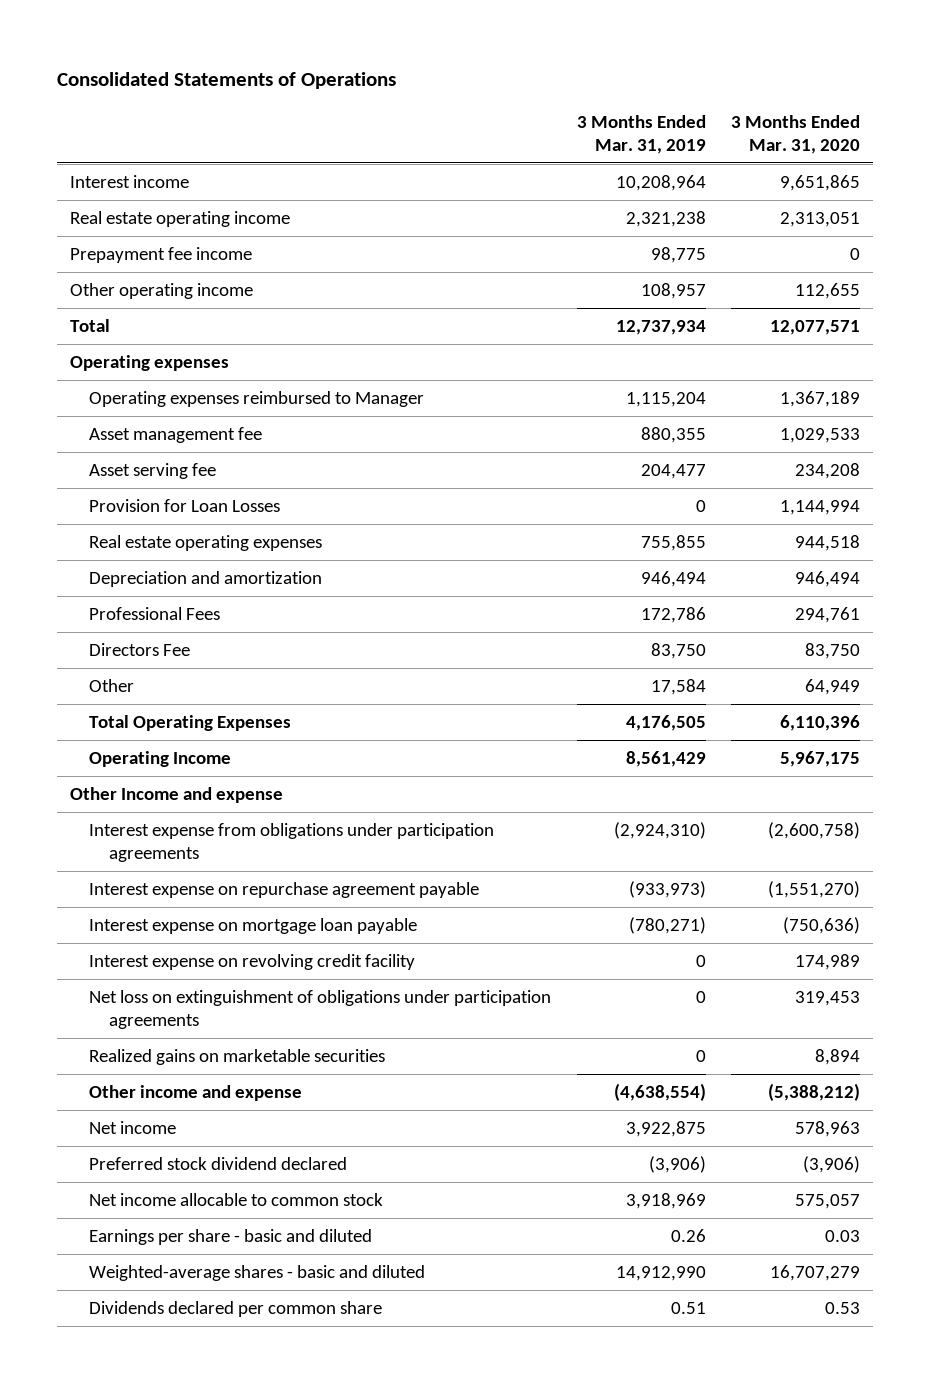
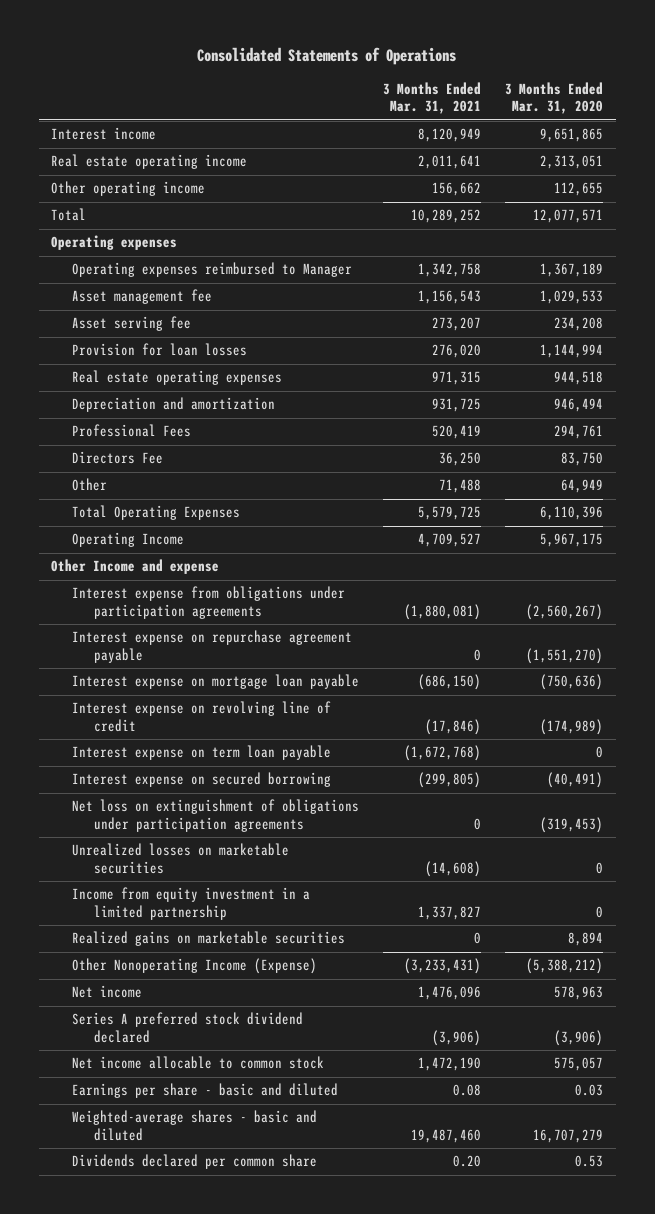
[576,115,706,154] 3 Months Ended Mar. 31, 2019 -> none
none -> [383,81,482,115] 3 Months Ended Mar. 31, 2021
[69,247,252,264] Prepayment fee income -> none
[89,499,281,513] Provision for Loan Losses -> [72,343,248,357] Provision for loan losses
[768,822,861,840] (2,600,758) -> [526,603,604,620] (2,560,267)
[89,954,416,971] Interest expense on revolving credit facility -> [72,701,332,732] Interest expense on revolving line of credit
[795,954,861,971] 174,989 -> [540,718,604,735] (174,989)
none -> [72,745,332,761] Interest expense on term loan payable
none -> [72,772,332,788] Interest expense on secured borrowing
[795,991,861,1007] 319,453 -> [540,816,604,833] (319,453)
none -> [72,843,290,874] Unrealized losses on marketable securities
none -> [72,887,311,920] Income from equity investment in a limited partnership
[89,1085,303,1102] Other income and expense -> [72,958,318,975] Other Nonoperating Income (Expense)
[89,1157,348,1171] Preferred stock dividend declared -> [72,1012,304,1043] Series A preferred stock dividend declared

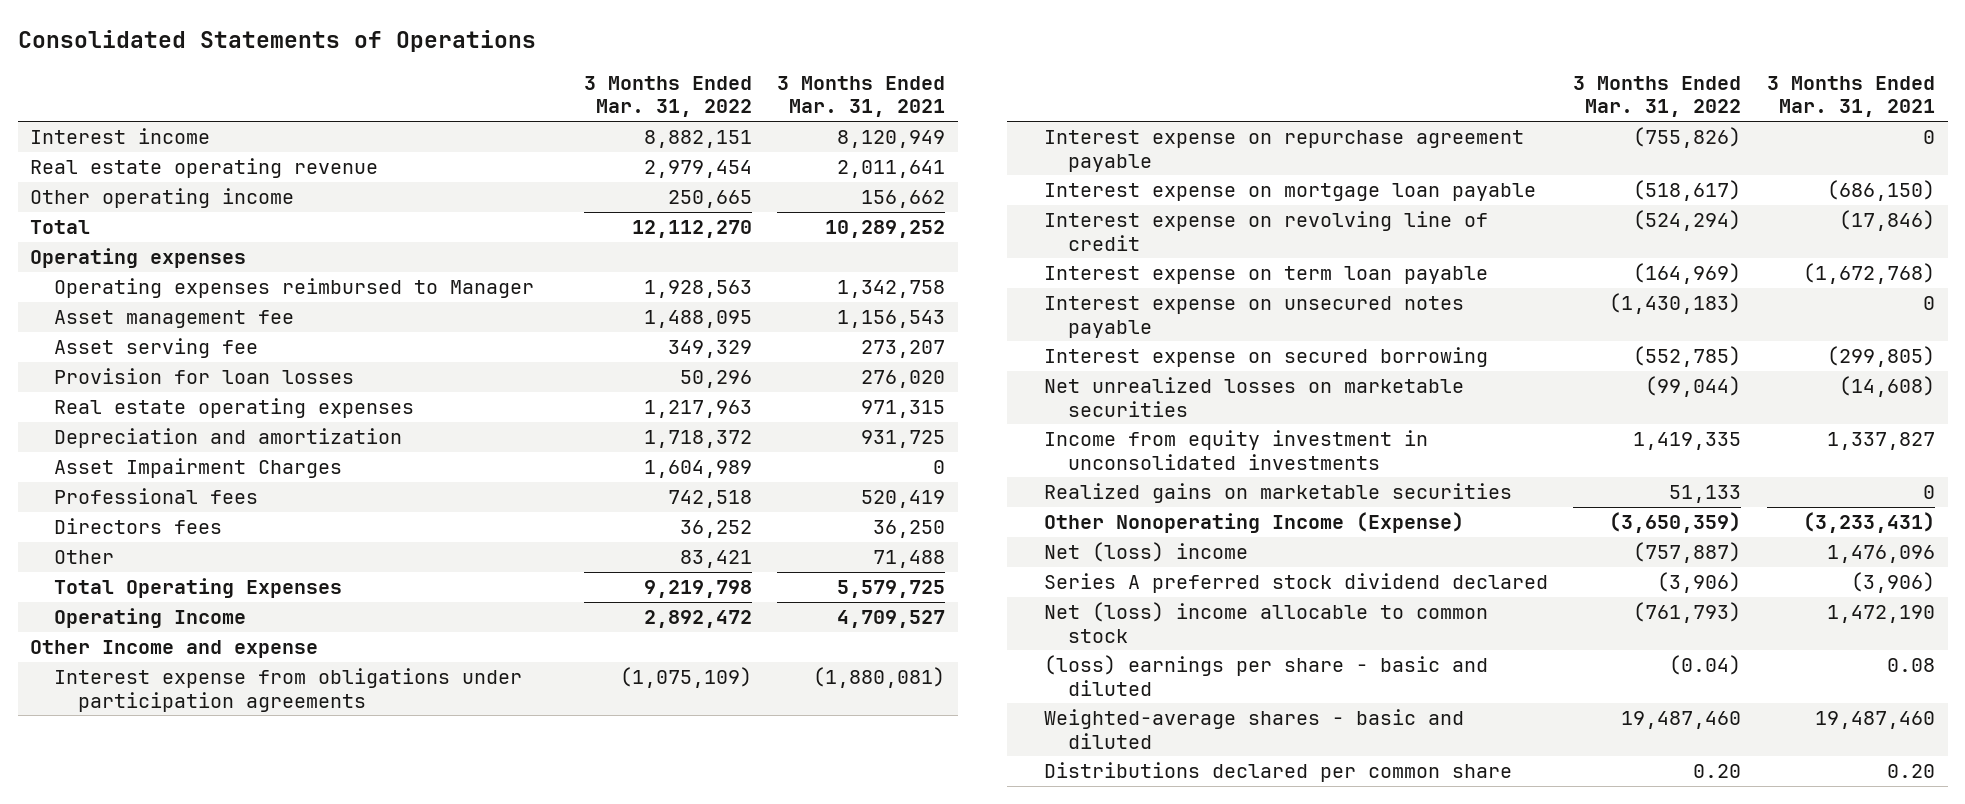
[505,81,604,115] 3 Months Ended Mar. 31, 2020 -> none
none -> [583,75,752,118] 3 Months Ended Mar. 31, 2022
[51,154,248,170] Real estate operating income -> [30,158,379,179] Real estate operating revenue
none -> [54,458,343,479] Asset Impairment Charges
[72,424,192,438] Professional Fees -> [54,488,259,505] Professional fees
[72,451,164,465] Directors Fee -> [54,518,223,535] Directors fees
none -> [1043,296,1464,338] Interest expense on unsecured notes payable
[72,799,360,832] Net loss on extinguishment of obligations under participation agreements -> none
[72,843,290,874] Unrealized losses on marketable securities -> [1043,377,1464,417] Net unrealized losses on marketable securities
[72,887,311,920] Income from equity investment in a limited partnership -> [1043,430,1428,470] Income from equity investment in unconsolidated investments
[72,985,143,999] Net income -> [1043,542,1248,563] Net (loss) income
[72,1056,325,1070] Net income allocable to common stock -> [1043,602,1488,643] Net (loss) income allocable to common stock
[72,1083,339,1099] Earnings per share - basic and diluted -> [1043,655,1488,696] (loss) earnings per share - basic and diluted
[72,1154,318,1170] Dividends declared per common share -> [1043,762,1512,783] Distributions declared per common share

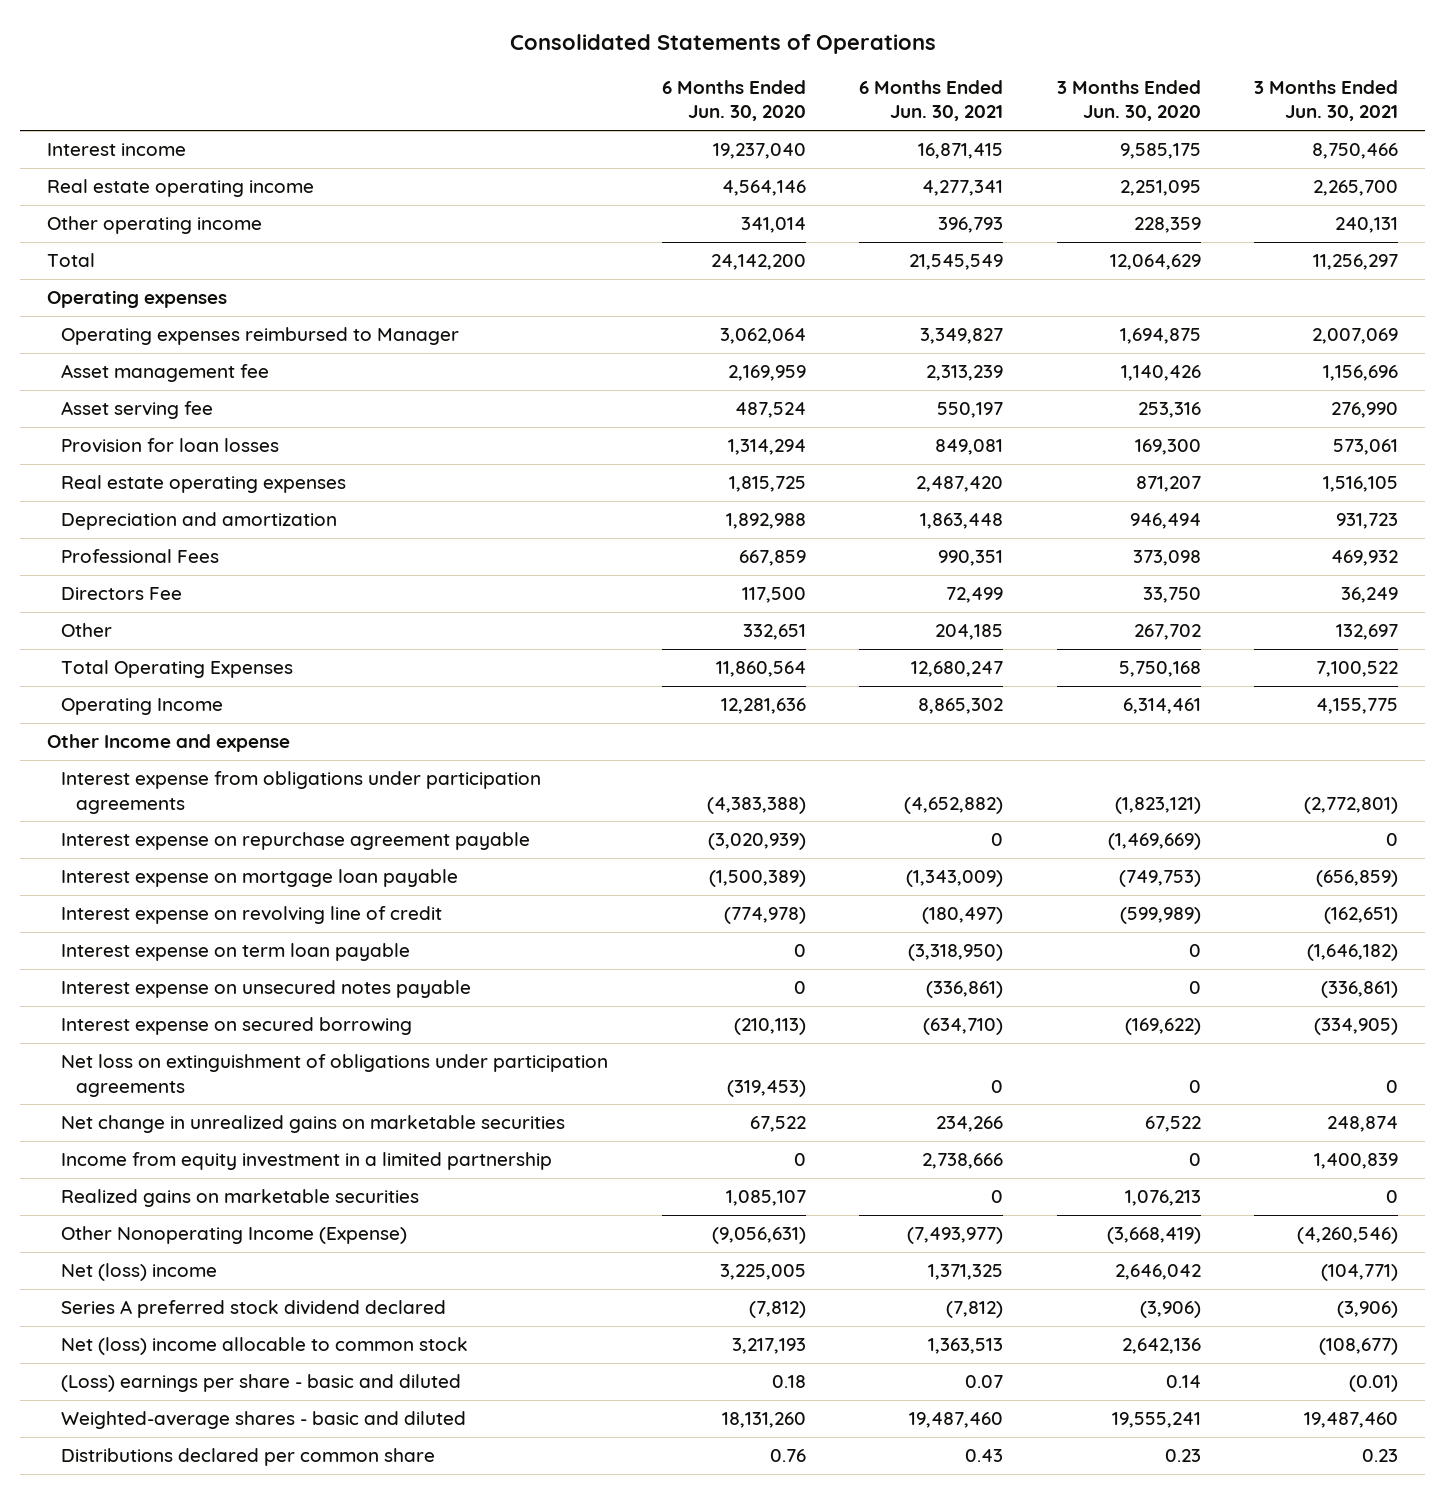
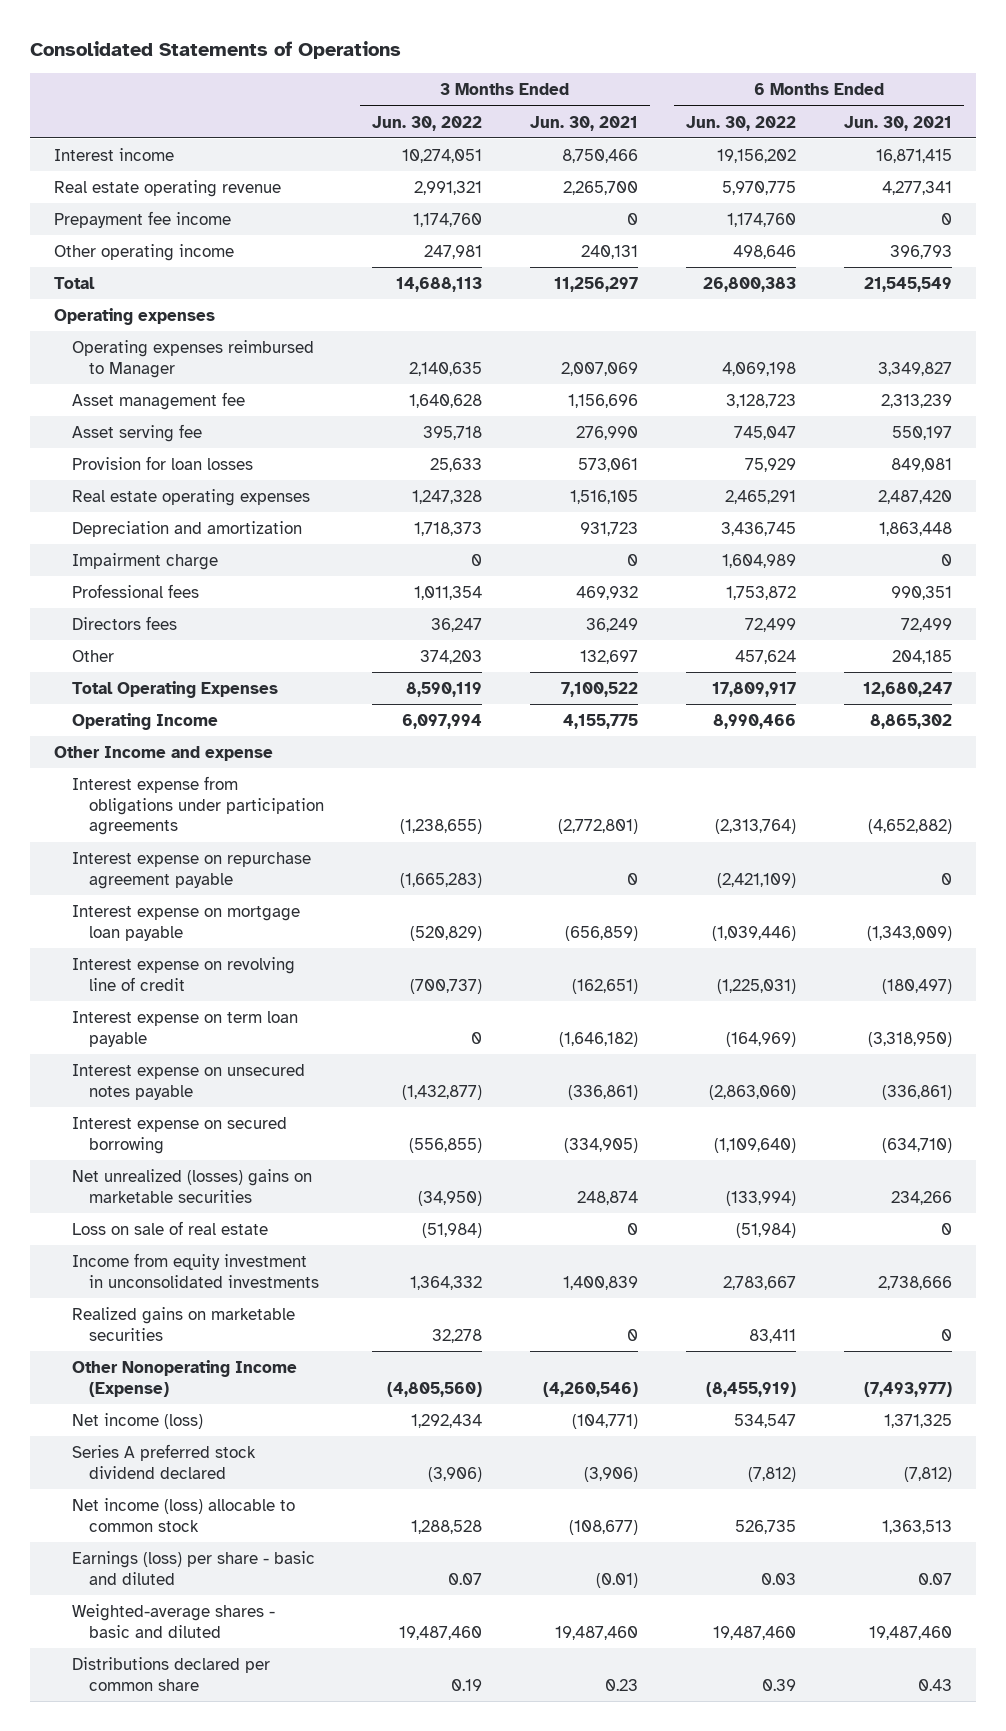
[661,80,806,122] 6 Months Ended Jun. 30, 2020 -> none
[1056,80,1201,122] 3 Months Ended Jun. 30, 2020 -> none
none -> [372,115,483,131] Jun. 30, 2022
none -> [686,115,797,131] Jun. 30, 2022
[46,179,314,198] Real estate operating income -> [53,179,281,197] Real estate operating revenue
none -> [53,210,231,228] Prepayment fee income
none -> [71,552,218,570] Impairment charge
[61,549,220,564] Professional Fees -> [71,583,199,598] Professional fees
[61,587,183,601] Directors Fee -> [71,615,177,630] Directors fees
[61,1054,609,1097] Net loss on extinguishment of obligations under participation agreements -> none
[61,1115,566,1134] Net change in unrealized gains on marketable securities -> [71,1168,312,1203] Net unrealized (losses) gains on marketable securities
none -> [71,1220,268,1235] Loss on sale of real estate
[61,1152,553,1171] Income from equity investment in a limited partnership -> [71,1252,320,1288] Income from equity investment in unconsolidated investments
[61,1263,218,1282] Net (loss) income -> [71,1412,203,1429] Net income (loss)
[61,1337,469,1356] Net (loss) income allocable to common stock -> [71,1497,295,1532] Net income (loss) allocable to common stock
[61,1374,462,1393] (Loss) earnings per share - basic and diluted -> [71,1550,315,1585] Earnings (loss) per share - basic and diluted

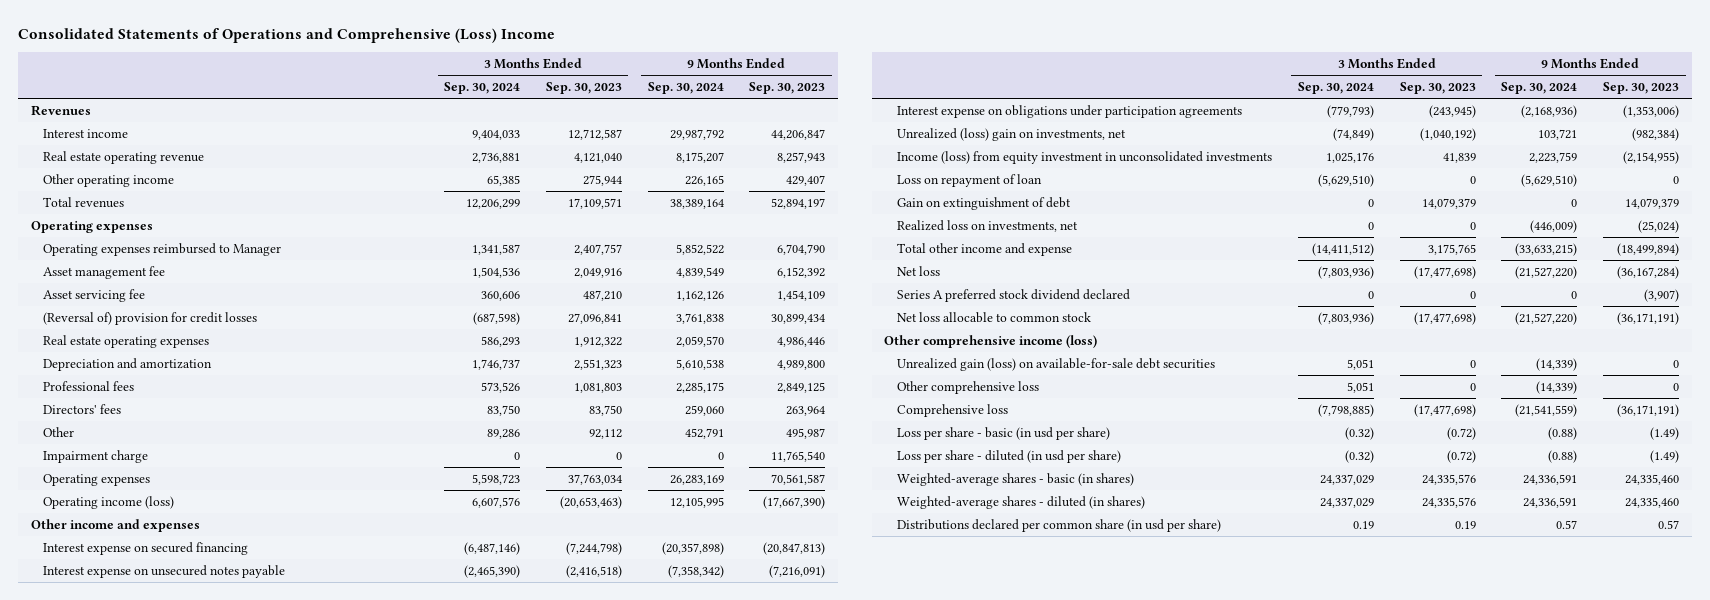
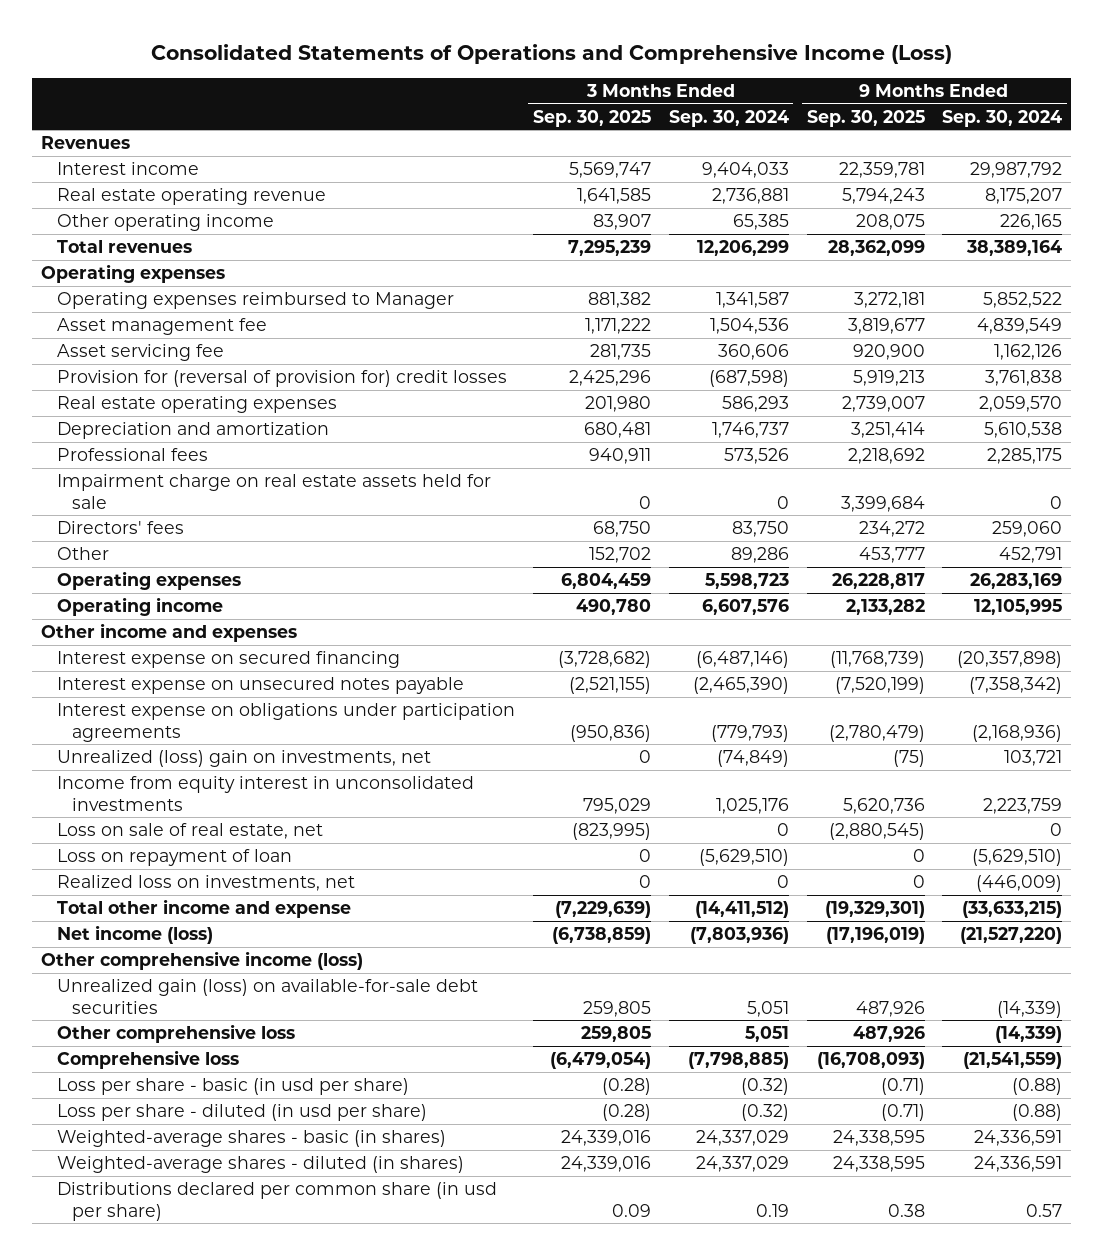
[17,27,555,43] Consolidated Statements of Operations and Comprehensive (Loss) Income -> [150,43,952,64] Consolidated Statements of Operations and Comprehensive Income (Loss)
[545,82,622,95] Sep. 30, 2023 -> none
[749,82,826,95] Sep. 30, 2023 -> none
none -> [532,109,651,127] Sep. 30, 2025
none -> [806,109,925,127] Sep. 30, 2025
[43,311,258,325] (Reversal of) provision for credit losses -> [56,370,507,388] Provision for (reversal of provision for) credit losses
none -> [56,474,491,509] Impairment charge on real estate assets held for sale
[43,449,149,463] Impairment charge -> none
[43,495,175,509] Operating income (loss) -> [56,597,223,617] Operating income
[897,150,1273,164] Income (loss) from equity investment in unconsolidated investments -> [56,776,474,811] Income from equity interest in unconsolidated investments
none -> [56,823,323,840] Loss on sale of real estate, net
[897,196,1072,210] Gain on extinguishment of debt -> none
[897,288,1131,302] Series A preferred stock dividend declared -> none
[897,311,1092,323] Net loss allocable to common stock -> none
[897,265,941,276] Net loss -> [56,925,213,945] Net income (loss)

